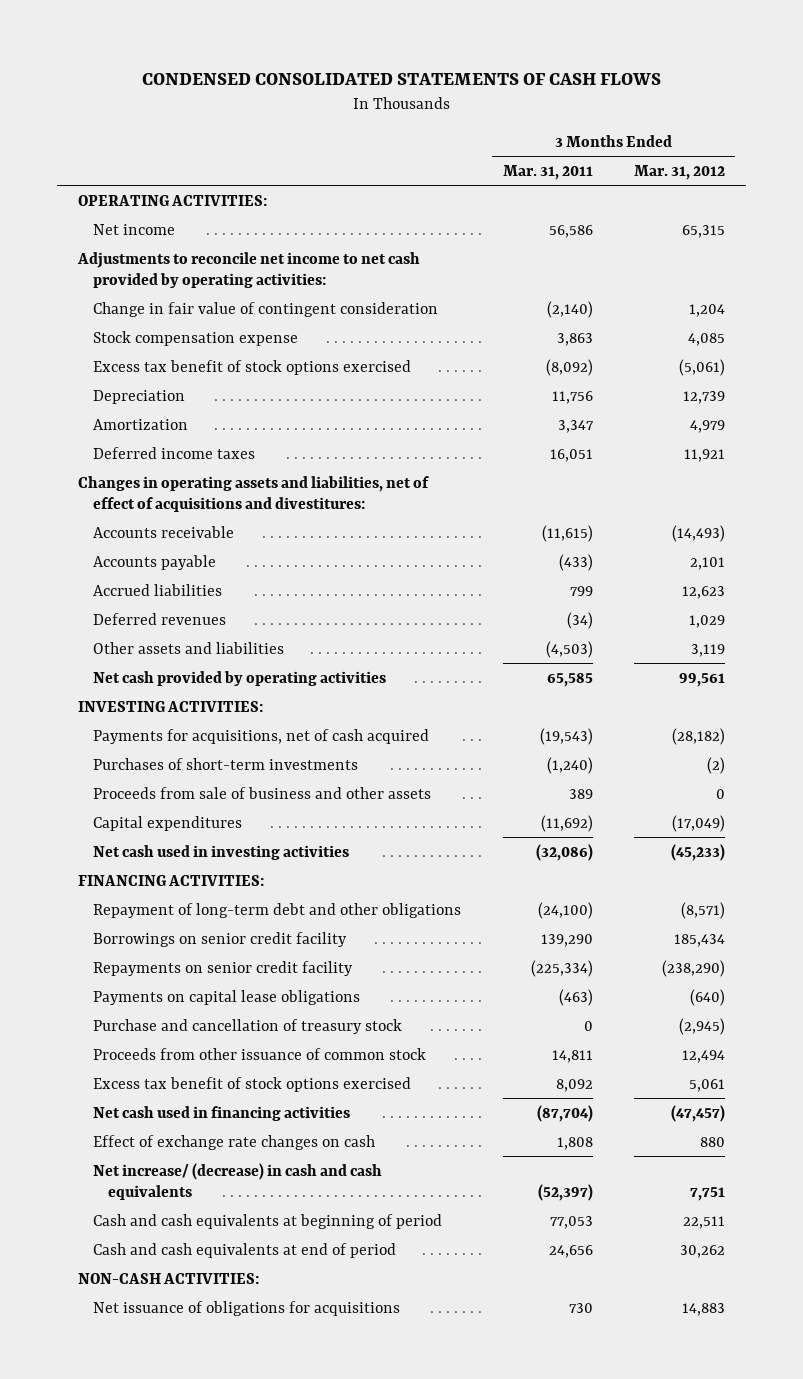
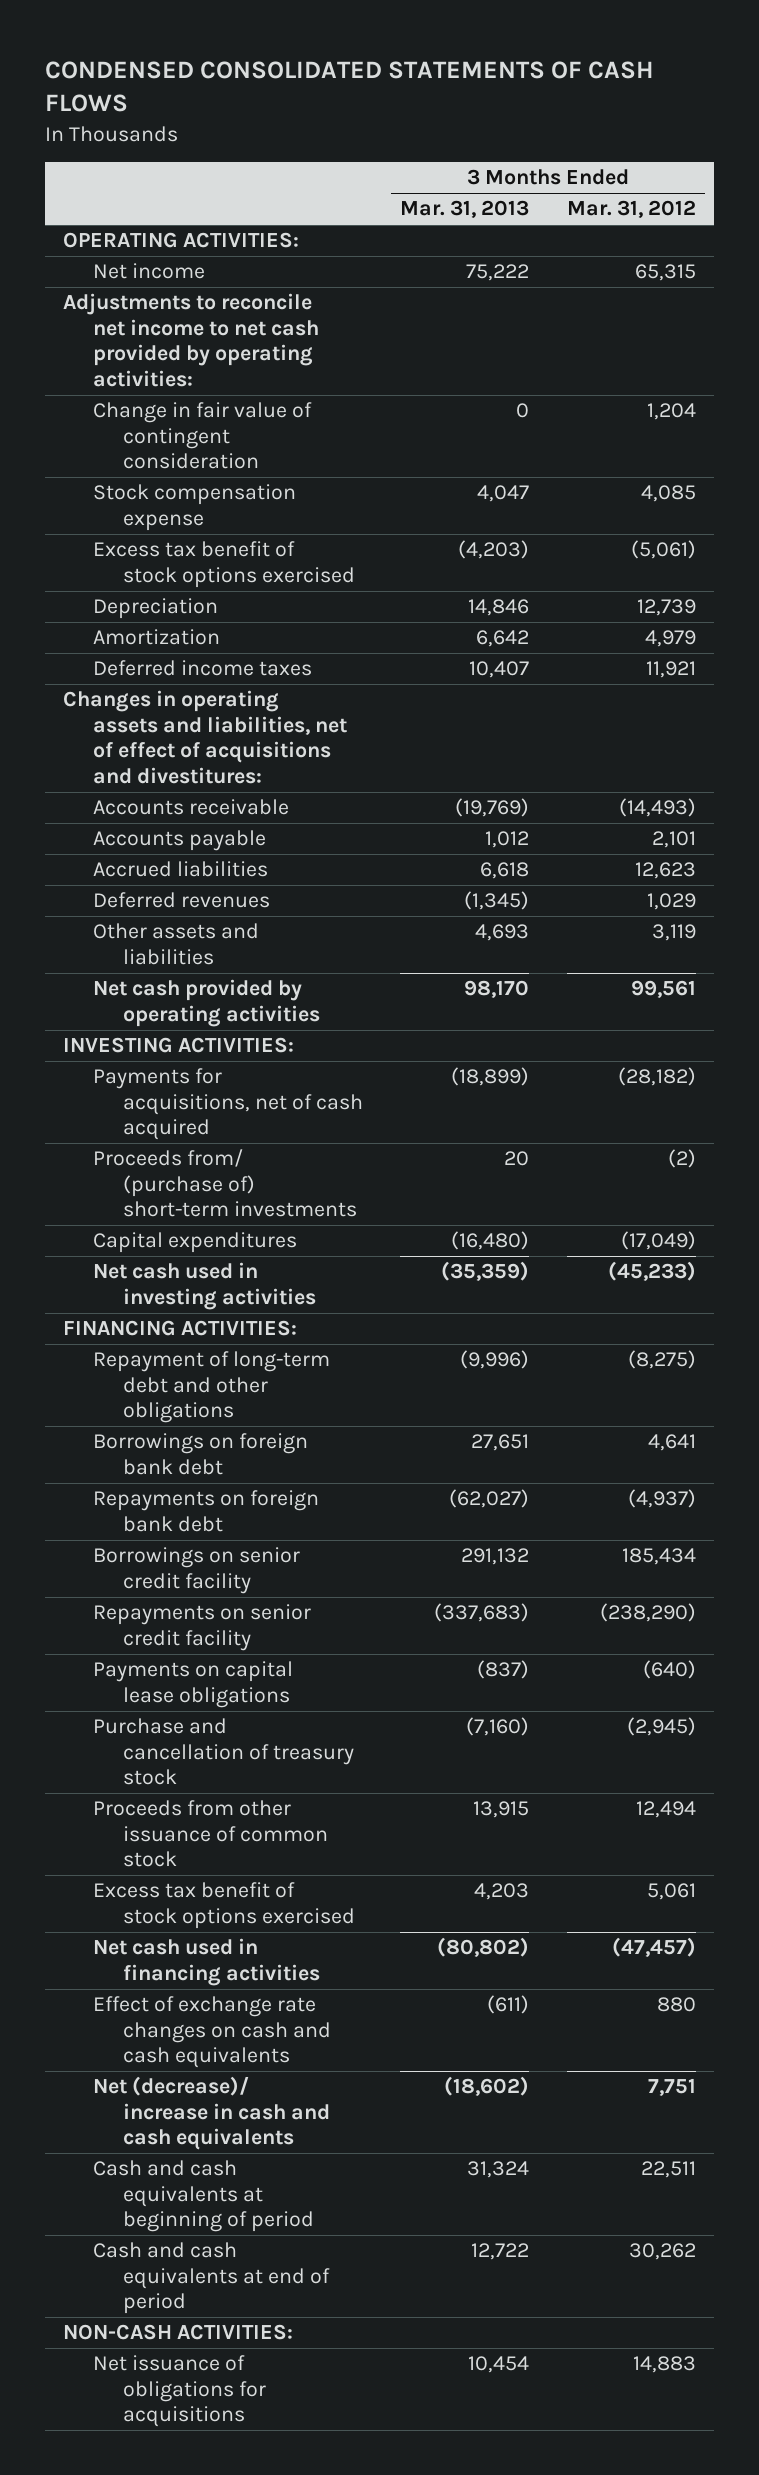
[502,164,593,180] Mar. 31, 2011 -> none
none -> [400,200,530,219] Mar. 31, 2013
[93,786,432,799] Proceeds from sale of business and other assets -> none
[93,757,359,770] Purchases of short-term investments -> [93,1149,357,1218] Proceeds from/ (purchase of) short-term investments
[681,901,726,919] (8,571) -> [627,1350,696,1370] (8,275)
none -> [93,1433,309,1475] Borrowings on foreign bank debt
none -> [93,1490,320,1532] Repayments on foreign bank debt
[93,1134,376,1150] Effect of exchange rate changes on cash -> [93,1996,331,2069] Effect of exchange rate changes on cash and cash equivalents
[93,1162,383,1200] Net increase/ (decrease) in cash and cash equivalents -> [93,2076,330,2151] Net (decrease)/ increase in cash and cash equivalents

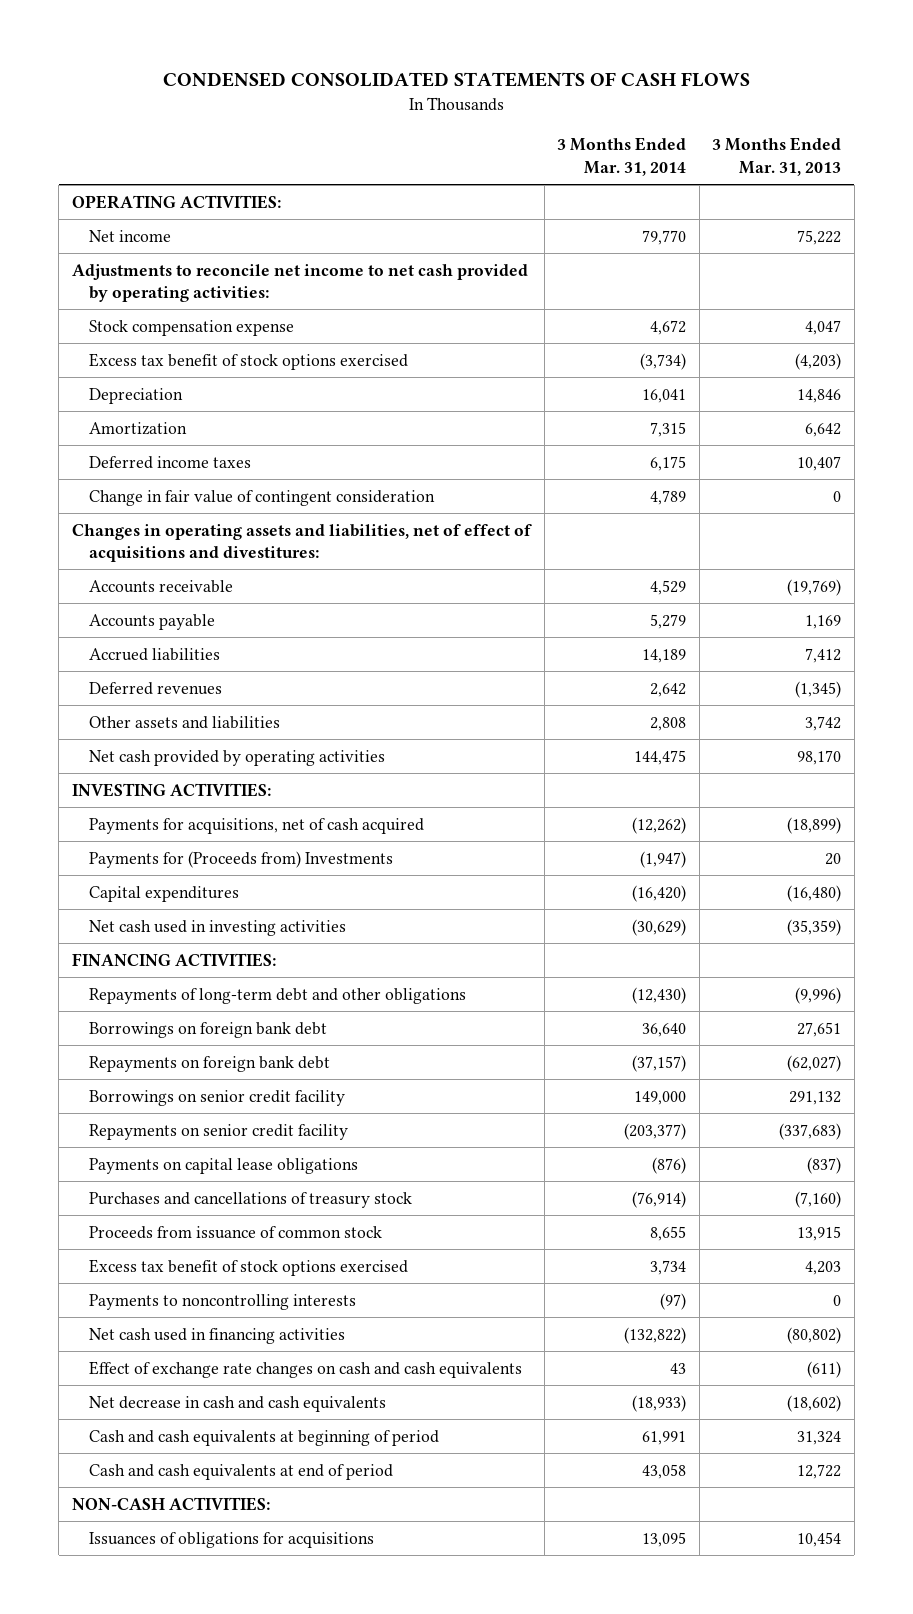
[566,200,696,219] Mar. 31, 2012 -> none
none -> [557,137,687,176] 3 Months Ended Mar. 31, 2014
[93,402,313,470] Change in fair value of contingent consideration -> [88,489,435,506] Change in fair value of contingent consideration
[485,831,530,849] 1,012 -> [805,614,842,629] 1,169
[480,862,530,880] 6,618 -> [805,647,842,663] 7,412
[475,924,530,942] 4,693 -> [805,715,842,731] 3,742
[93,1149,357,1218] Proceeds from/ (purchase of) short-term investments -> none
none -> [88,850,393,868] Payments for (Proceeds from) Investments
[93,1351,331,1424] Repayment of long-term debt and other obligations -> [88,987,466,1004] Repayments of long-term debt and other obligations
[93,1718,354,1786] Purchase and cancellation of treasury stock -> [88,1191,412,1208] Purchases and cancellations of treasury stock
[93,1800,328,1868] Proceeds from other issuance of common stock -> [88,1225,382,1239] Proceeds from issuance of common stock
none -> [88,1293,356,1310] Payments to noncontrolling interests
[93,2076,330,2151] Net (decrease)/ increase in cash and cash equivalents -> [88,1395,386,1412] Net decrease in cash and cash equivalents
[93,2355,266,2428] Net issuance of obligations for acquisitions -> [88,1531,374,1548] Issuances of obligations for acquisitions

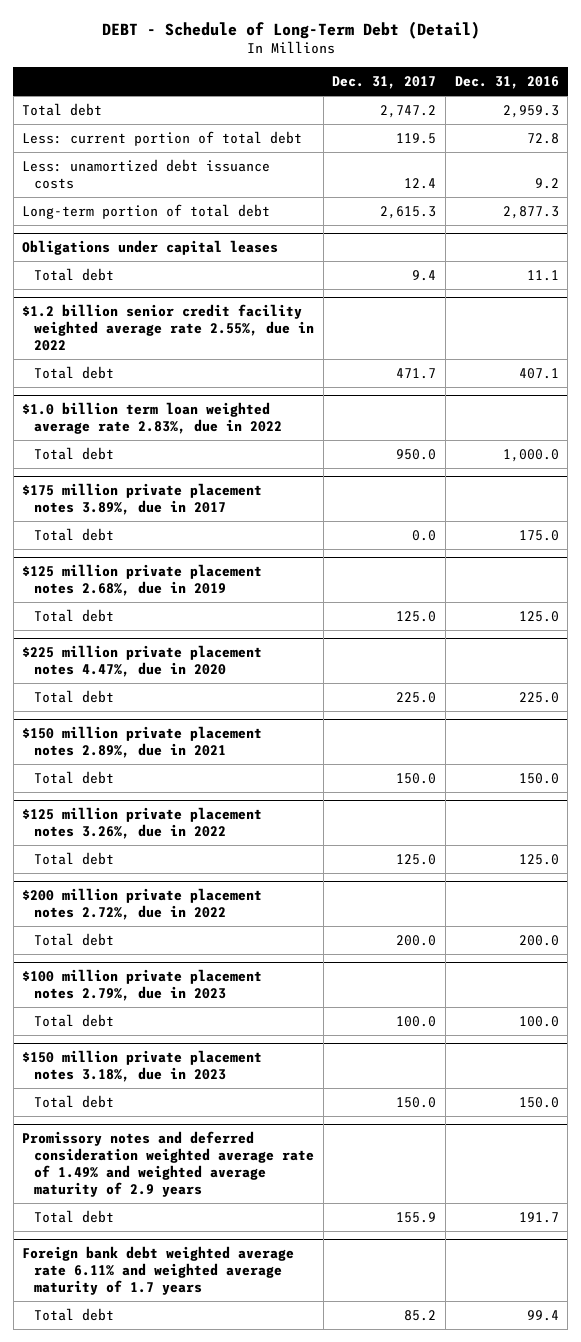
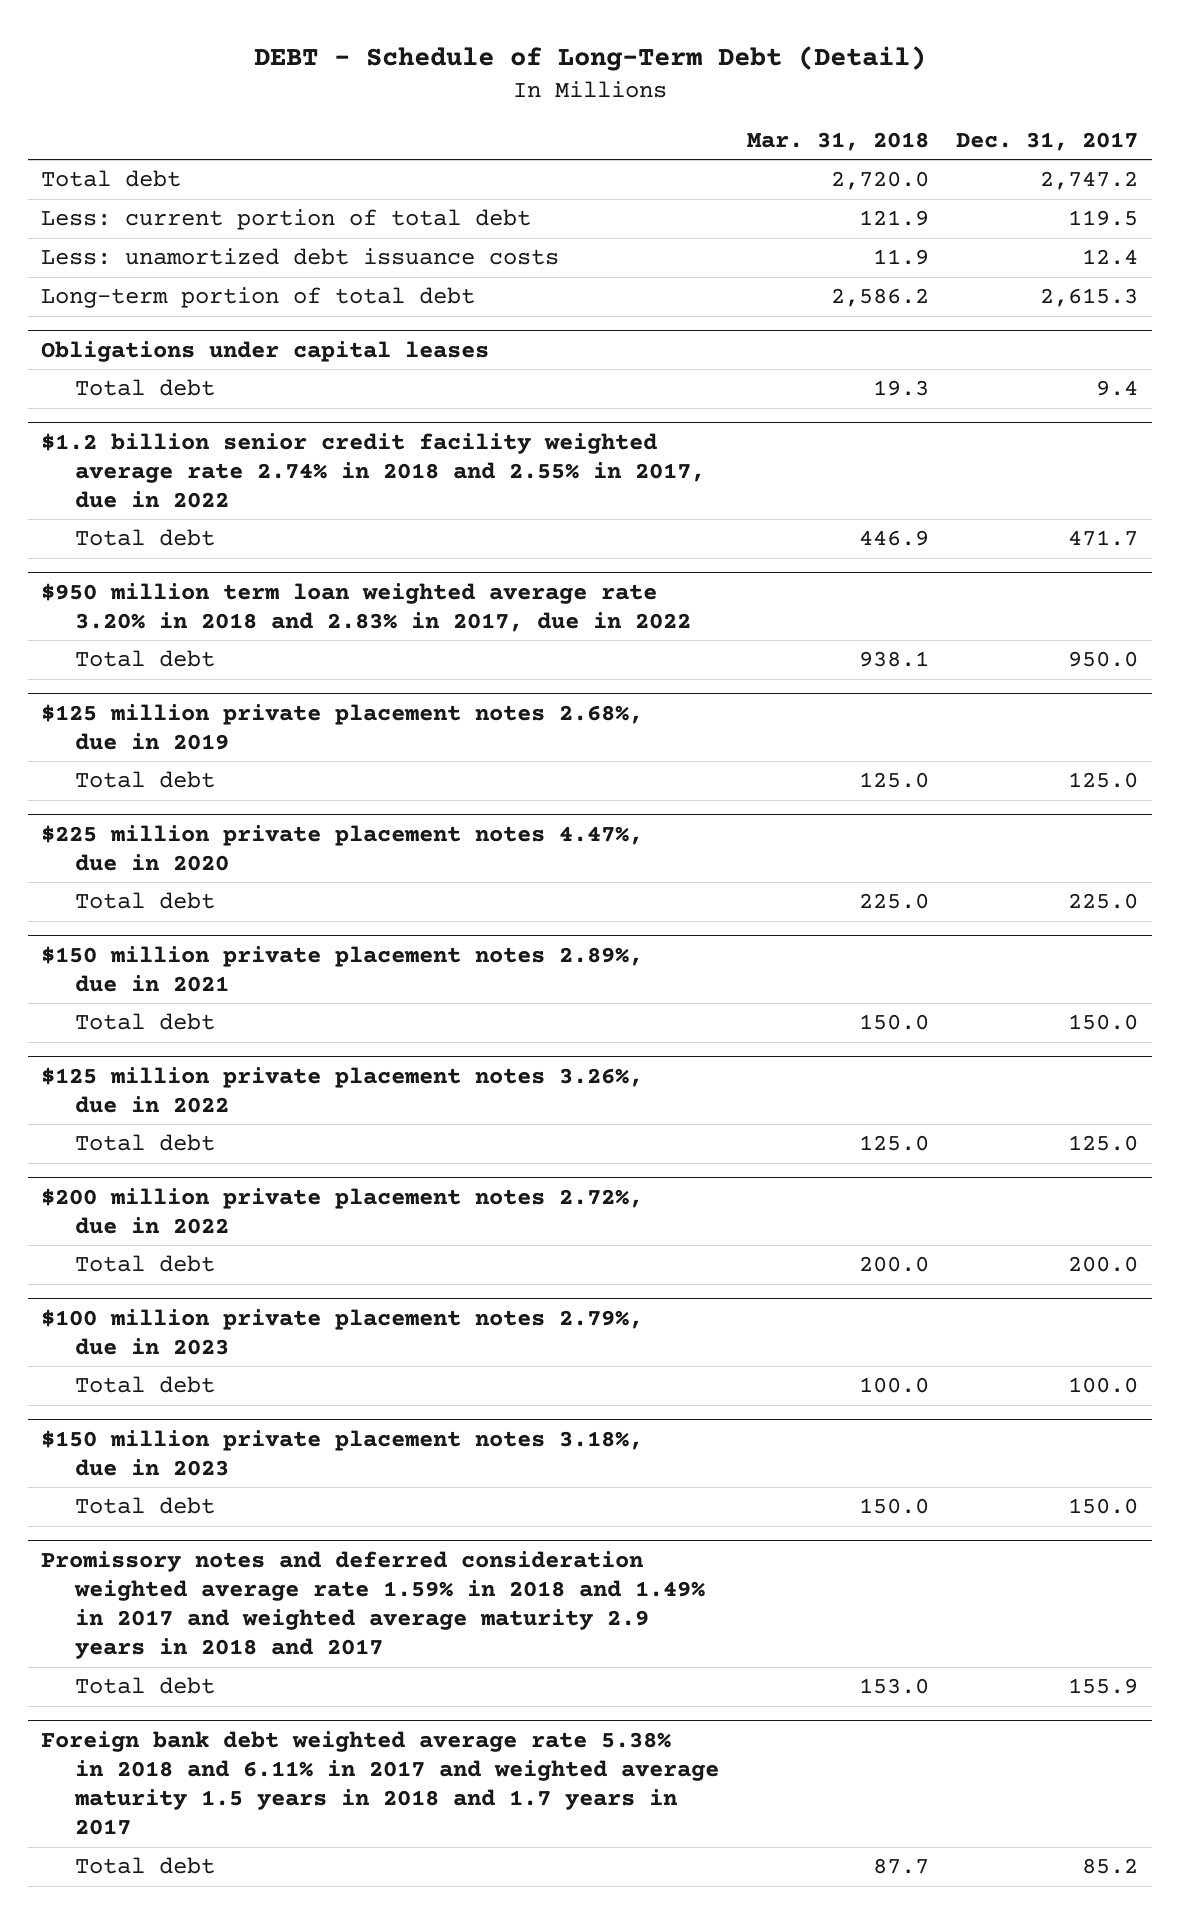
[454,76,559,90] Dec. 31, 2016 -> none
none -> [746,131,929,151] Mar. 31, 2018
[22,304,315,351] $1.2 billion senior credit facility weighted average rate 2.55%, due in 2022 -> [41,432,706,509] $1.2 billion senior credit facility weighted average rate 2.74% in 2018 and 2.55% in 2017, due in 2022
[22,402,283,435] $1.0 billion term loan weighted average rate 2.83%, due in 2022 -> [41,582,692,632] $950 million term loan weighted average rate 3.20% in 2018 and 2.83% in 2017, due in 2022
[22,483,263,516] $175 million private placement notes 3.89%, due in 2017 -> none
[34,527,115,541] Total debt -> none
[22,1131,315,1197] Promissory notes and deferred consideration weighted average rate of 1.49% and weighted average maturity of 2.9 years -> [41,1550,706,1660] Promissory notes and deferred consideration weighted average rate 1.59% in 2018 and 1.49% in 2017 and weighted average maturity 2.9 years in 2018 and 2017
[22,1246,295,1295] Foreign bank debt weighted average rate 6.11% and weighted average maturity of 1.7 years -> [41,1730,720,1836] Foreign bank debt weighted average rate 5.38% in 2018 and 6.11% in 2017 and weighted average maturity 1.5 years in 2018 and 1.7 years in 2017

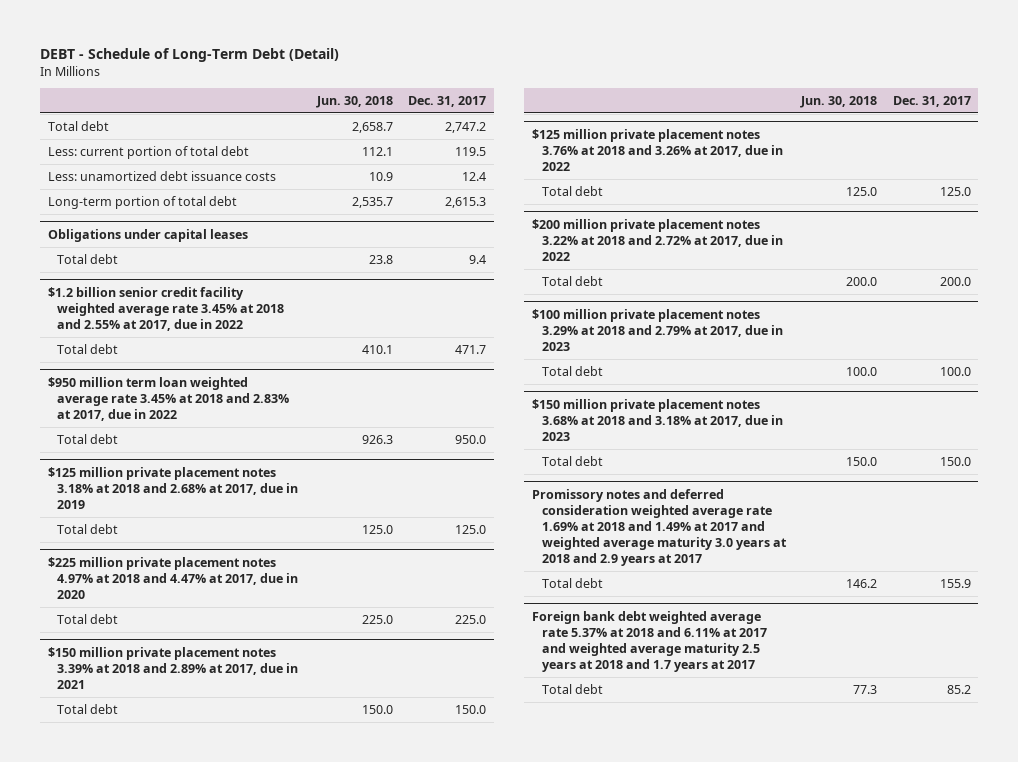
[746,131,929,151] Mar. 31, 2018 -> none
none -> [315,95,393,108] Jun. 30, 2018
[41,432,706,509] $1.2 billion senior credit facility weighted average rate 2.74% in 2018 and 2.55% in 2017, due in 2022 -> [47,286,285,331] $1.2 billion senior credit facility weighted average rate 3.45% at 2018 and 2.55% at 2017, due in 2022
[41,582,692,632] $950 million term loan weighted average rate 3.20% in 2018 and 2.83% in 2017, due in 2022 -> [47,376,290,421] $950 million term loan weighted average rate 3.45% at 2018 and 2.83% at 2017, due in 2022
[41,703,644,750] $125 million private placement notes 2.68%, due in 2019 -> [47,466,299,509] $125 million private placement notes 3.18% at 2018 and 2.68% at 2017, due in 2019
[41,824,644,871] $225 million private placement notes 4.47%, due in 2020 -> [47,556,299,599] $225 million private placement notes 4.97% at 2018 and 4.47% at 2017, due in 2020
[41,945,644,992] $150 million private placement notes 2.89%, due in 2021 -> [47,646,299,689] $150 million private placement notes 3.39% at 2018 and 2.89% at 2017, due in 2021
[41,1066,644,1113] $125 million private placement notes 3.26%, due in 2022 -> [532,128,783,171] $125 million private placement notes 3.76% at 2018 and 3.26% at 2017, due in 2022
[41,1187,644,1234] $200 million private placement notes 2.72%, due in 2022 -> [532,218,783,261] $200 million private placement notes 3.22% at 2018 and 2.72% at 2017, due in 2022
[41,1308,644,1355] $100 million private placement notes 2.79%, due in 2023 -> [532,308,783,351] $100 million private placement notes 3.29% at 2018 and 2.79% at 2017, due in 2023
[41,1429,644,1476] $150 million private placement notes 3.18%, due in 2023 -> [532,398,783,441] $150 million private placement notes 3.68% at 2018 and 3.18% at 2017, due in 2023
[41,1550,706,1660] Promissory notes and deferred consideration weighted average rate 1.59% in 2018 and 1.49% in 2017 and weighted average maturity 2.9 years in 2018 and 2017 -> [532,488,787,566] Promissory notes and deferred consideration weighted average rate 1.69% at 2018 and 1.49% at 2017 and weighted average maturity 3.0 years at 2018 and 2.9 years at 2017
[41,1730,720,1836] Foreign bank debt weighted average rate 5.38% in 2018 and 6.11% in 2017 and weighted average maturity 1.5 years in 2018 and 1.7 years in 2017 -> [532,610,767,672] Foreign bank debt weighted average rate 5.37% at 2018 and 6.11% at 2017 and weighted average maturity 2.5 years at 2018 and 1.7 years at 2017

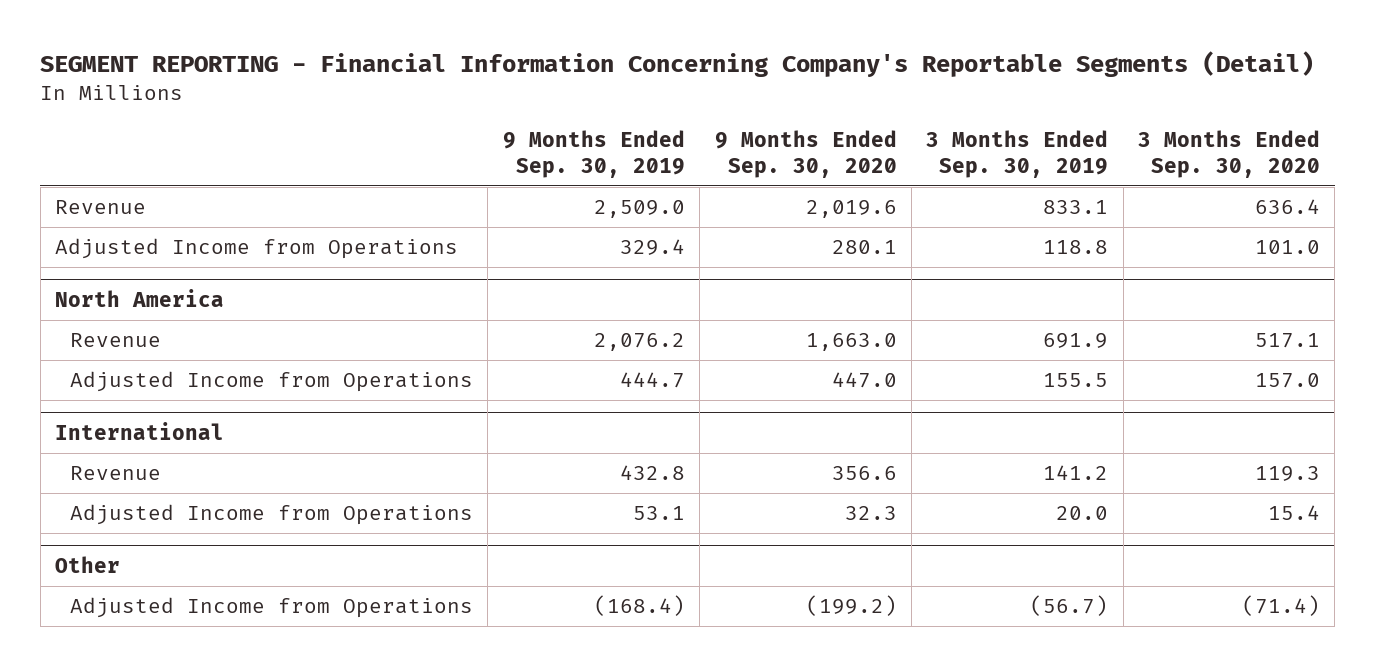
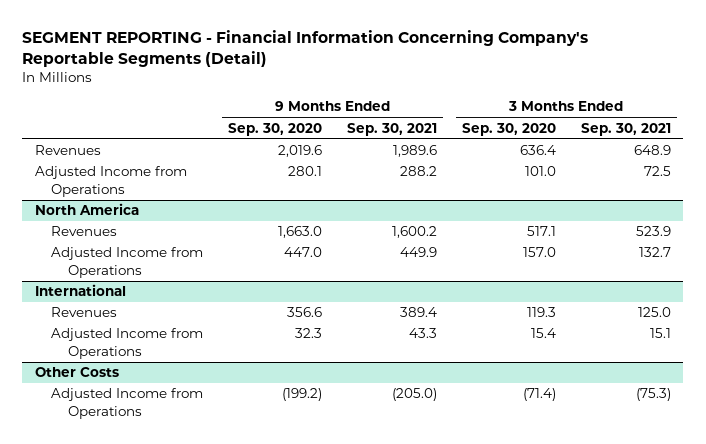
[502,130,685,178] 9 Months Ended Sep. 30, 2019 -> none
[926,130,1109,178] 3 Months Ended Sep. 30, 2019 -> none
none -> [347,122,438,136] Sep. 30, 2021
none -> [580,122,671,136] Sep. 30, 2021
[55,200,147,215] Revenue -> [34,145,101,156] Revenues
[70,333,162,348] Revenue -> [51,226,118,237] Revenues
[70,466,162,481] Revenue -> [51,307,118,318] Revenues
[55,556,121,574] Other -> [34,367,119,378] Other Costs

